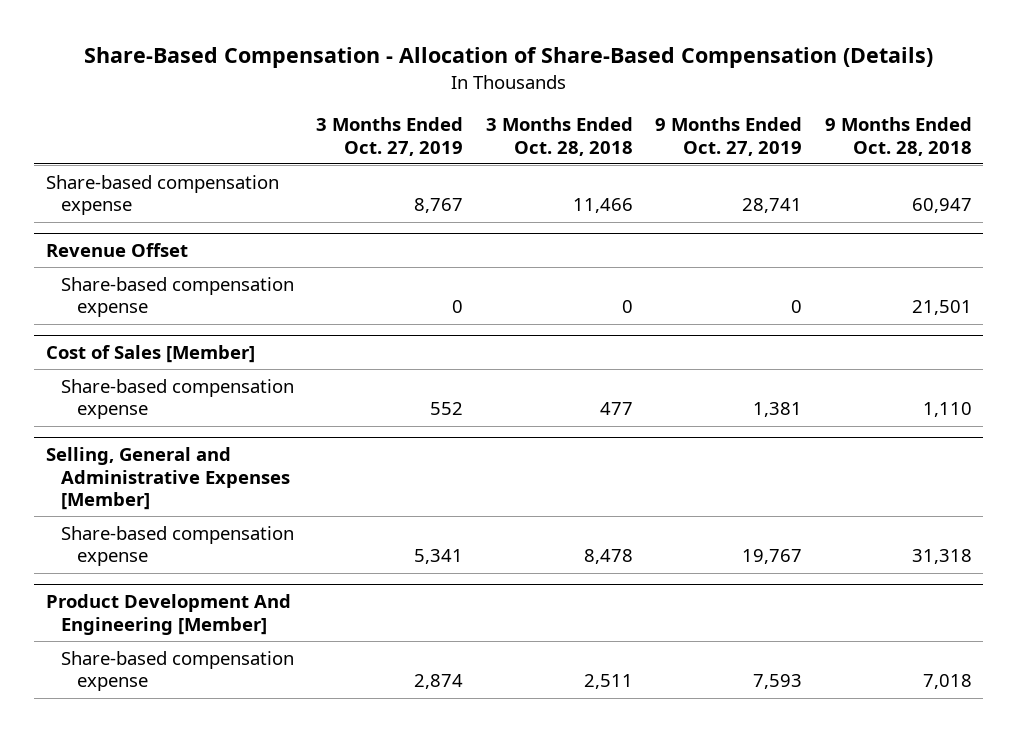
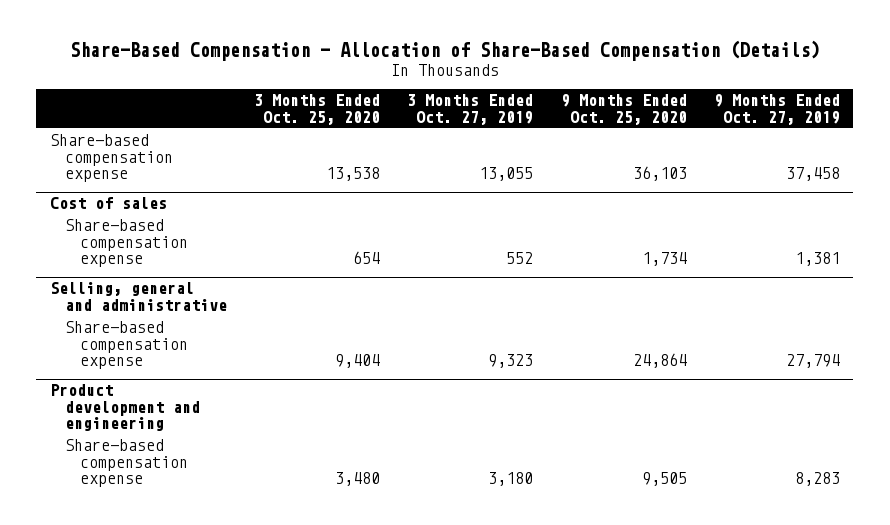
[485,117,633,156] 3 Months Ended Oct. 28, 2018 -> none
[824,117,972,156] 9 Months Ended Oct. 28, 2018 -> none
none -> [254,94,381,125] 3 Months Ended Oct. 25, 2020
none -> [560,94,687,125] 9 Months Ended Oct. 25, 2020
[45,243,188,258] Revenue Offset -> none
[61,276,295,318] Share-based compensation expense -> none
[414,198,464,214] 8,767 -> [479,167,534,182] 13,055
[742,198,803,214] 28,741 -> [785,167,840,182] 37,458
[45,345,255,364] Cost of Sales [Member] -> [49,197,167,210] Cost of sales
[45,447,291,511] Selling, General and Administrative Expenses [Member] -> [49,282,228,311] Selling, general and administrative
[414,549,464,565] 5,341 -> [488,354,534,369] 9,323
[742,549,803,565] 19,767 -> [785,354,840,369] 27,794
[45,594,291,635] Product Development And Engineering [Member] -> [49,384,201,432] Product development and engineering
[414,674,464,690] 2,874 -> [488,472,534,487] 3,180
[753,674,803,690] 7,593 -> [794,472,840,487] 8,283

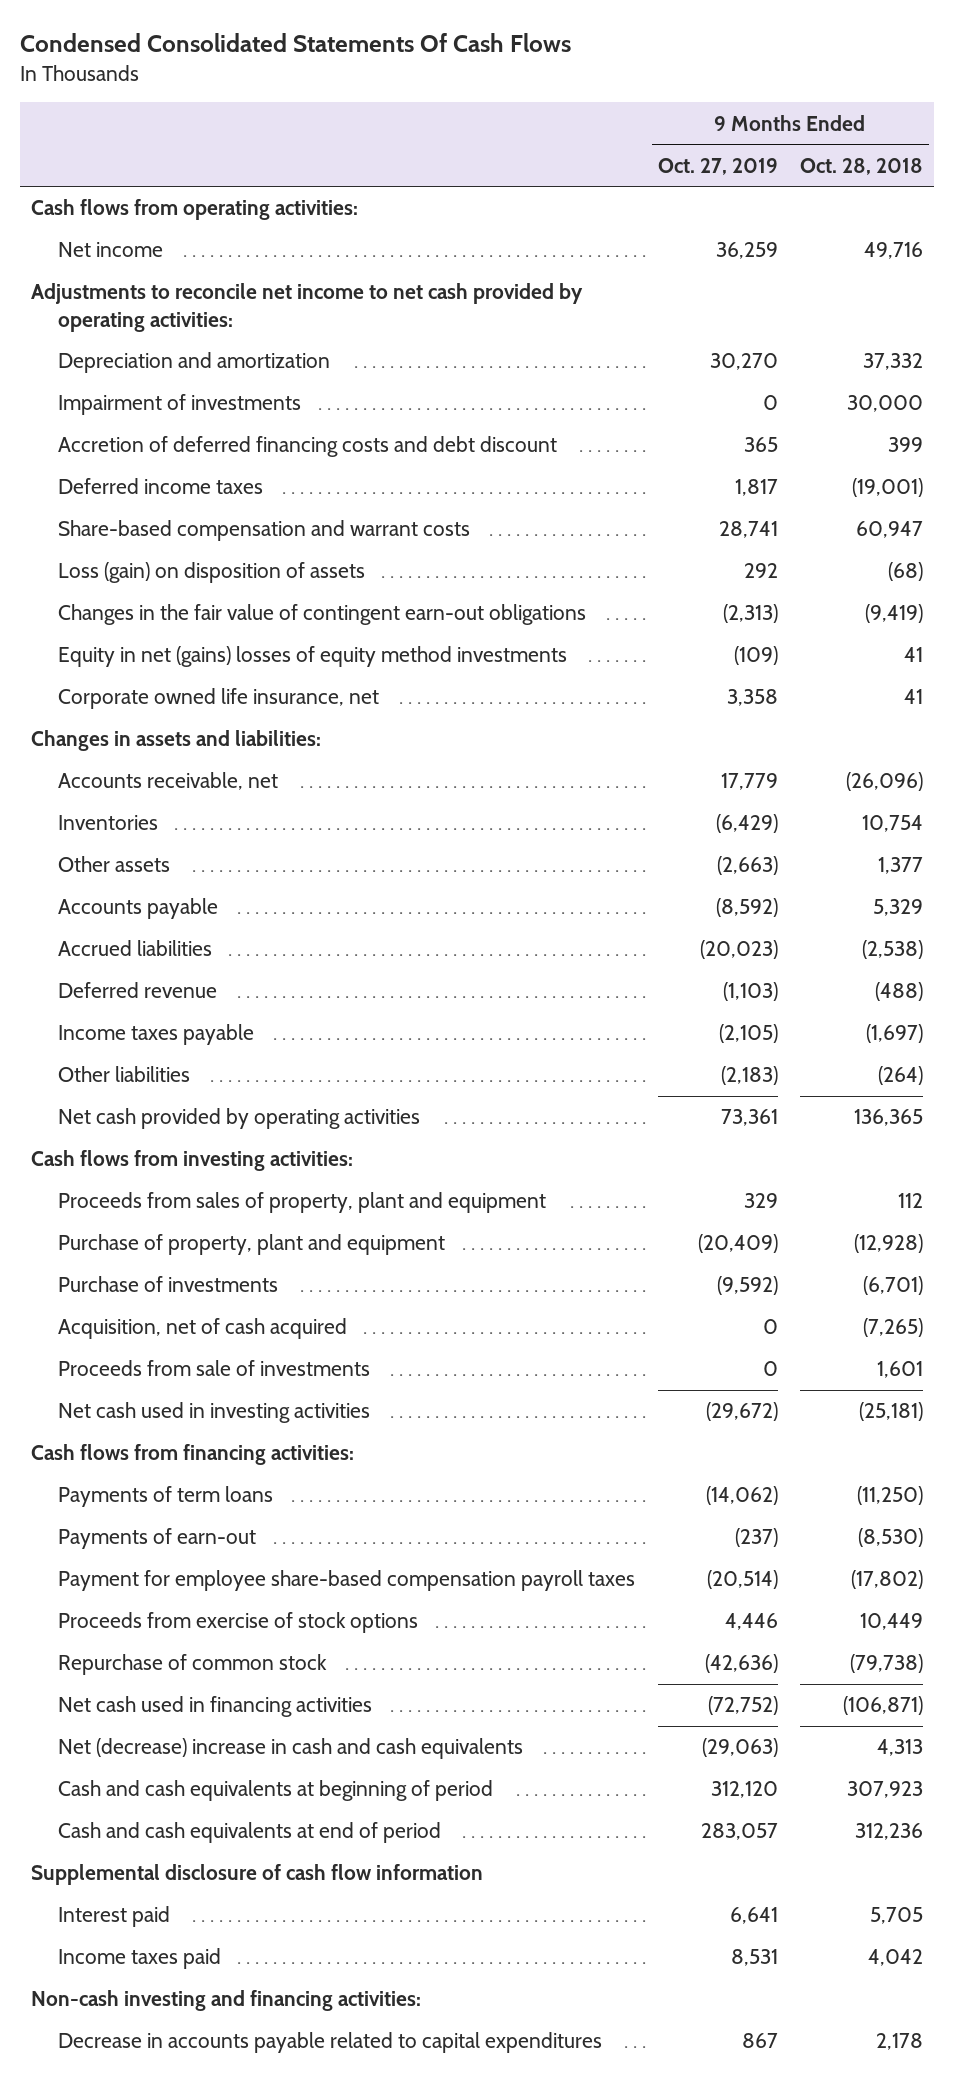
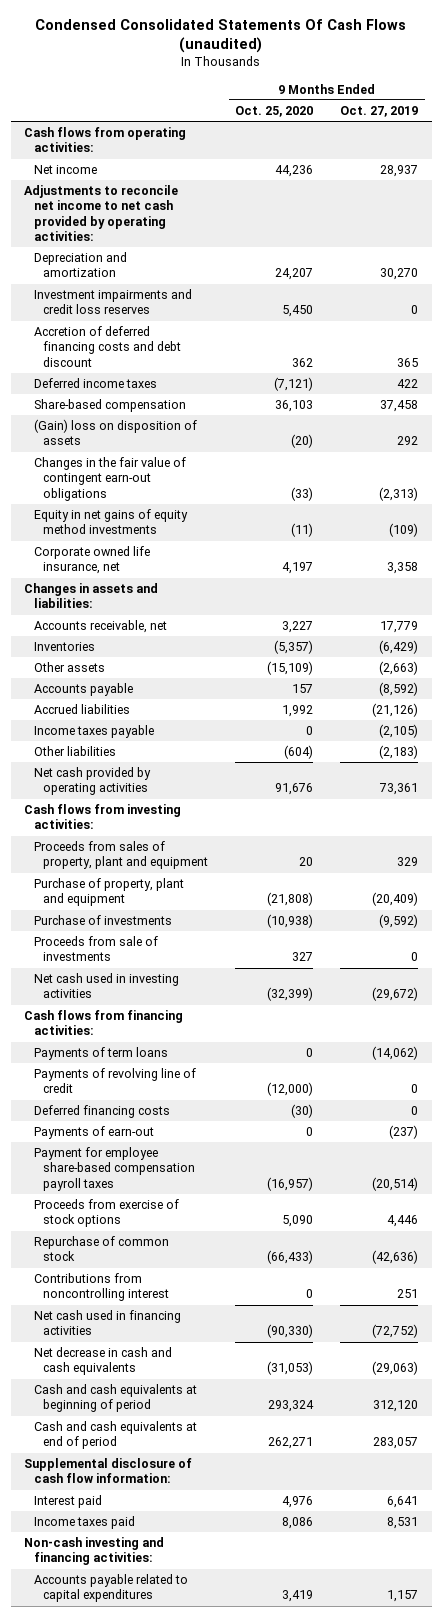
[19,33,571,53] Condensed Consolidated Statements Of Cash Flows -> [35,18,407,54] Condensed Consolidated Statements Of Cash Flows (unaudited)
[800,157,924,175] Oct. 28, 2018 -> none
none -> [235,106,314,118] Oct. 25, 2020
[715,242,778,260] 36,259 -> [380,165,419,178] 28,937
[58,394,302,416] Impairment of investments -> [33,289,192,315] Investment impairments and credit loss reserves
[734,479,778,497] 1,817 -> [397,379,419,389] 422
[58,520,471,542] Share-based compensation and warrant costs -> [33,399,186,413] Share-based compensation
[718,521,778,539] 28,741 -> [380,400,419,413] 37,458
[58,562,366,584] Loss (gain) on disposition of assets -> [33,419,197,446] (Gain) loss on disposition of assets
[58,646,568,668] Equity in net (gains) losses of equity method investments -> [33,509,188,535] Equity in net gains of equity method investments
[58,982,218,999] Deferred revenue -> none
[699,940,778,960] (20,023) -> [372,703,419,718] (21,126)
[58,1318,348,1340] Acquisition, net of cash acquired -> none
none -> [33,1068,196,1094] Payments of revolving line of credit
none -> [33,1105,170,1119] Deferred financing costs
none -> [33,1273,170,1302] Contributions from noncontrolling interest
[58,1738,524,1760] Net (decrease) increase in cash and cash equivalents -> [33,1347,172,1376] Net decrease in cash and cash equivalents
[30,1864,483,1886] Supplemental disclosure of cash flow information -> [24,1458,193,1484] Supplemental disclosure of cash flow information:
[58,2032,603,2054] Decrease in accounts payable related to capital expenditures -> [33,1574,188,1603] Accounts payable related to capital expenditures
[741,2033,778,2049] 867 -> [387,1590,419,1603] 1,157

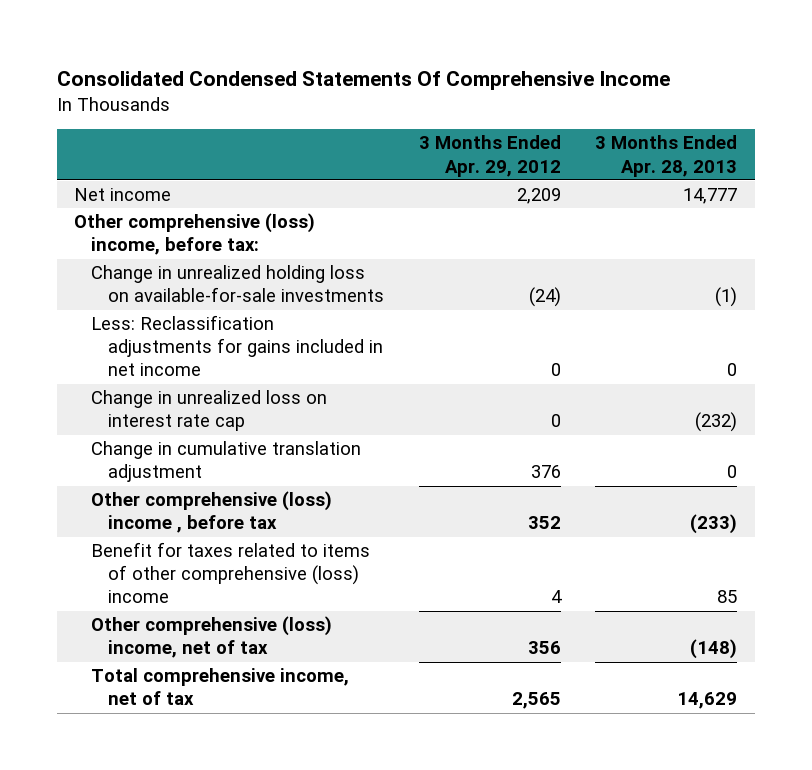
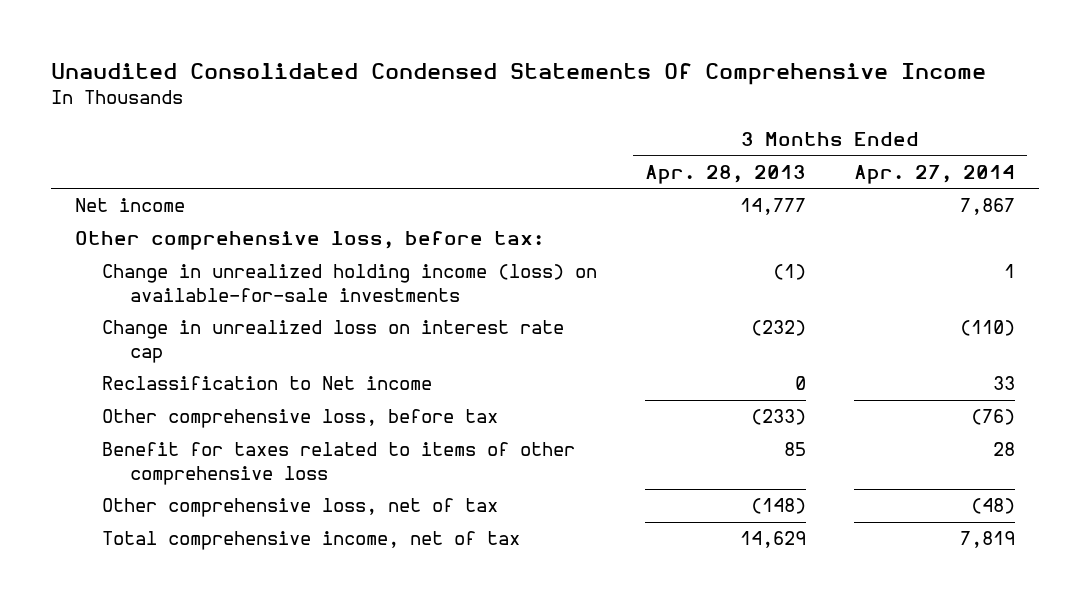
[57,70,671,90] Consolidated Condensed Statements Of Comprehensive Income -> [50,63,986,86] Unaudited Consolidated Condensed Statements Of Comprehensive Income
[418,135,561,177] 3 Months Ended Apr. 29, 2012 -> none
none -> [853,164,1015,184] Apr. 27, 2014
[91,315,384,377] Less: Reclassification adjustments for gains included in net income -> none
[74,213,316,256] Other comprehensive (loss) income, before tax: -> [74,231,544,251] Other comprehensive loss, before tax:
[91,265,385,303] Change in unrealized holding loss on available-for-sale investments -> [102,264,598,302] Change in unrealized holding income (loss) on available-for-sale investments
[91,441,362,483] Change in cumulative translation adjustment -> none
none -> [102,376,433,391] Reclassification to Net income
[91,491,333,534] Other comprehensive (loss) income , before tax -> [102,409,499,429] Other comprehensive loss, before tax
[91,542,371,604] Benefit for taxes related to items of other comprehensive (loss) income -> [102,442,576,485] Benefit for taxes related to items of other comprehensive loss
[91,616,333,659] Other comprehensive (loss) income, net of tax -> [102,498,499,518] Other comprehensive loss, net of tax

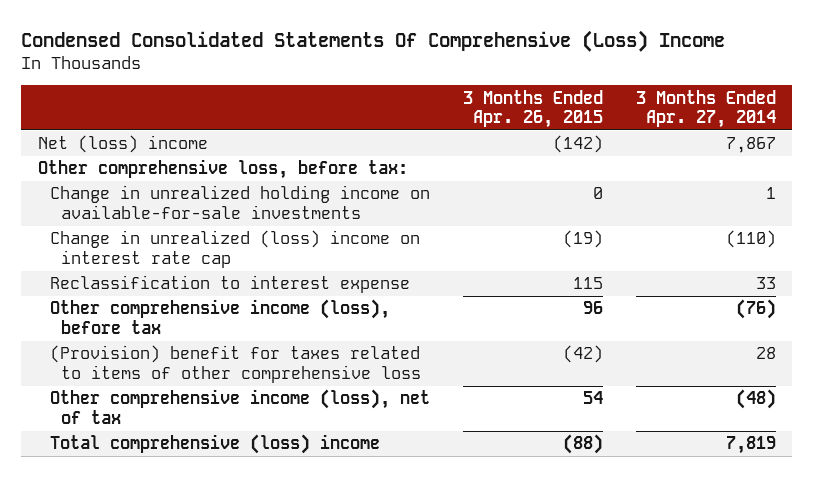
[50,63,986,86] Unaudited Consolidated Condensed Statements Of Comprehensive Income -> [21,29,726,52] Condensed Consolidated Statements Of Comprehensive (Loss) Income
[644,164,806,184] Apr. 28, 2013 -> none
none -> [462,89,603,128] 3 Months Ended Apr. 26, 2015
[74,198,185,213] Net income -> [37,135,208,154] Net (loss) income
[102,264,598,302] Change in unrealized holding income (loss) on available-for-sale investments -> [49,185,430,219] Change in unrealized holding income on available-for-sale investments
[102,320,565,363] Change in unrealized loss on interest rate cap -> [49,230,420,268] Change in unrealized (loss) income on interest rate cap
[102,376,433,391] Reclassification to Net income -> [49,275,410,294] Reclassification to interest expense
[102,409,499,429] Other comprehensive loss, before tax -> [49,299,390,334] Other comprehensive income (loss), before tax
[102,442,576,485] Benefit for taxes related to items of other comprehensive loss -> [49,345,422,383] (Provision) benefit for taxes related to items of other comprehensive loss
[102,498,499,518] Other comprehensive loss, net of tax -> [49,389,430,424] Other comprehensive income (loss), net of tax
[102,531,521,551] Total comprehensive income, net of tax -> [49,434,380,455] Total comprehensive (loss) income

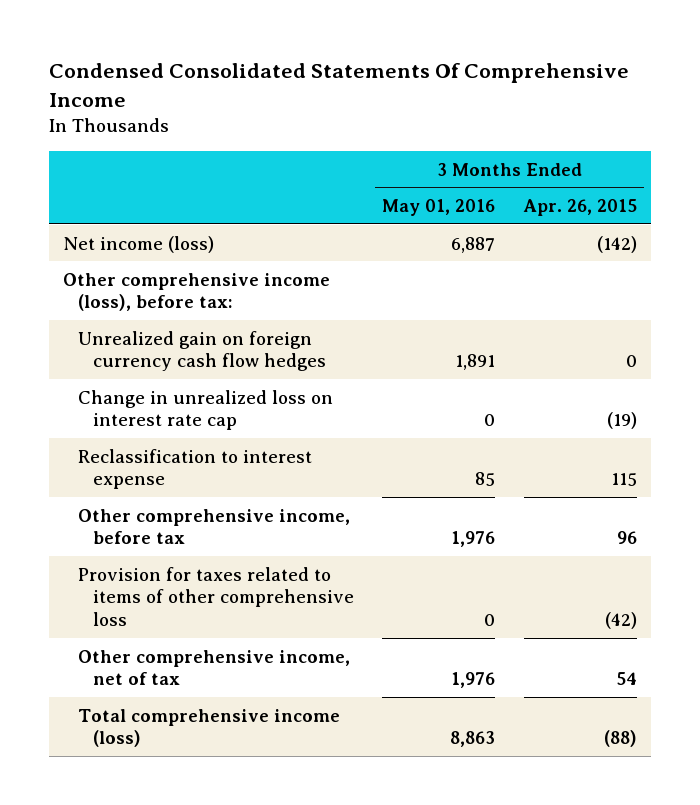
[21,29,726,52] Condensed Consolidated Statements Of Comprehensive (Loss) Income -> [49,63,630,108] Condensed Consolidated Statements Of Comprehensive Income
[635,89,776,128] 3 Months Ended Apr. 27, 2014 -> none
none -> [382,199,496,217] May 01, 2016
[49,185,430,219] Change in unrealized holding income on available-for-sale investments -> none
[37,135,208,154] Net (loss) income -> [63,235,215,253] Net income (loss)
[37,159,408,180] Other comprehensive loss, before tax: -> [63,272,331,312] Other comprehensive income (loss), before tax:
none -> [78,330,326,372] Unrealized gain on foreign currency cash flow hedges
[49,230,420,268] Change in unrealized (loss) income on interest rate cap -> [78,389,334,431] Change in unrealized loss on interest rate cap
[49,299,390,334] Other comprehensive income (loss), before tax -> [78,508,351,545] Other comprehensive income, before tax
[49,345,422,383] (Provision) benefit for taxes related to items of other comprehensive loss -> [78,566,354,627] Provision for taxes related to items of other comprehensive loss
[49,389,430,424] Other comprehensive income (loss), net of tax -> [78,649,351,686] Other comprehensive income, net of tax
[49,434,380,455] Total comprehensive (loss) income -> [78,708,341,748] Total comprehensive income (loss)

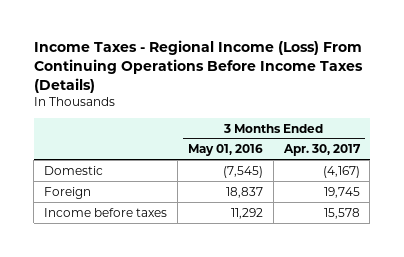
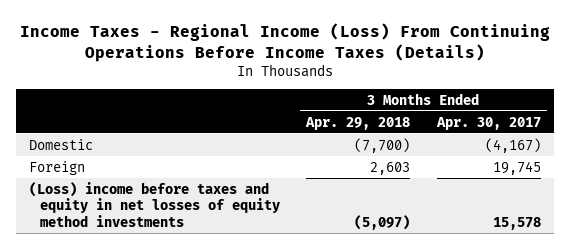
[187,144,263,157] May 01, 2016 -> none
none -> [305,116,411,130] Apr. 29, 2018
[44,207,168,217] Income before taxes -> [28,181,281,228] (Loss) income before taxes and equity in net losses of equity method investments

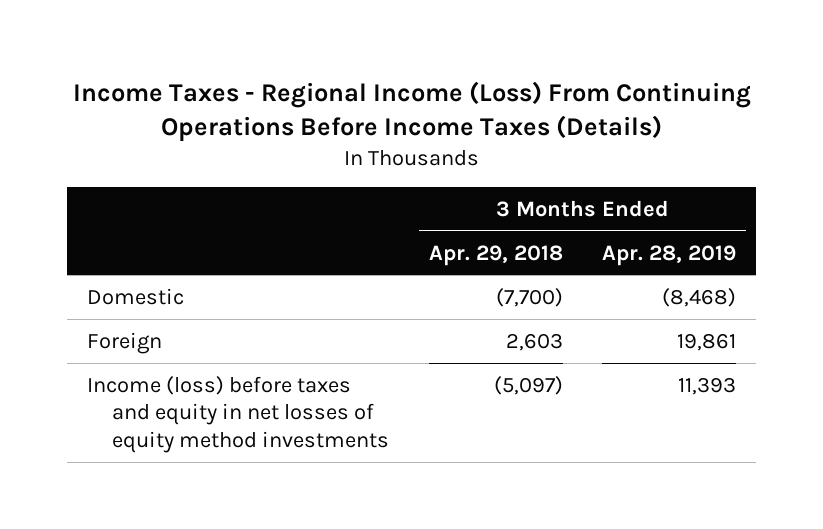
[435,116,541,130] Apr. 30, 2017 -> none
none -> [602,244,737,266] Apr. 28, 2019
[28,181,281,228] (Loss) income before taxes and equity in net losses of equity method investments -> [86,375,389,453] Income (loss) before taxes and equity in net losses of equity method investments

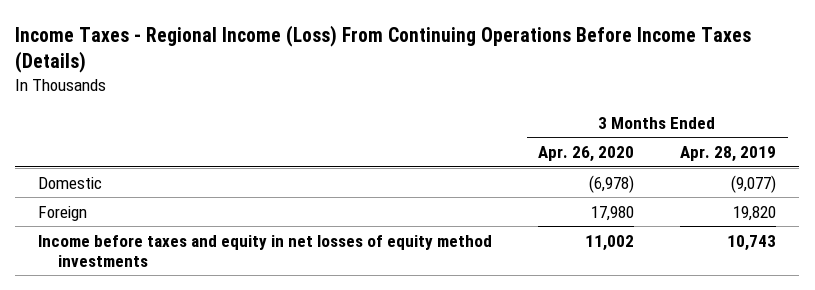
[428,244,563,266] Apr. 29, 2018 -> none
none -> [538,146,635,163] Apr. 26, 2020
[662,287,737,307] (8,468) -> [731,174,777,193] (9,077)
[677,332,737,351] 19,861 -> [733,205,777,221] 19,820
[86,375,389,453] Income (loss) before taxes and equity in net losses of equity method investments -> [38,234,493,268] Income before taxes and equity in net losses of equity method investments
[678,376,737,395] 11,393 -> [727,234,777,251] 10,743

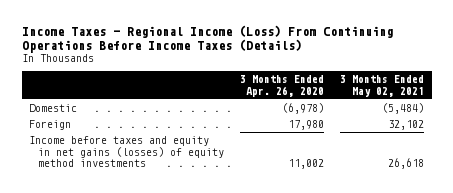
[680,146,777,163] Apr. 28, 2019 -> none
none -> [339,75,424,98] 3 Months Ended May 02, 2021
[38,234,493,268] Income before taxes and equity in net losses of equity method investments -> [29,136,225,168] Income before taxes and equity in net gains (losses) of equity method investments

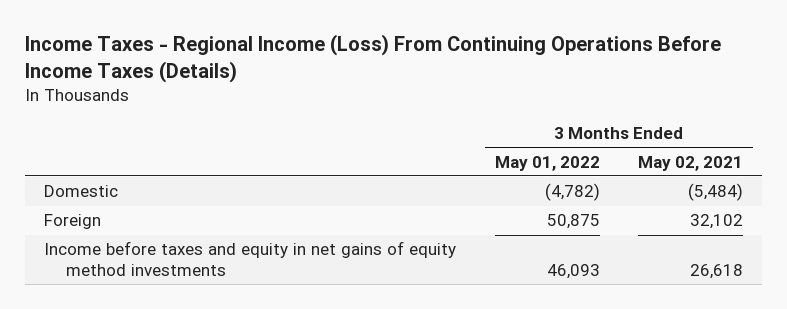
[239,75,324,98] 3 Months Ended Apr. 26, 2020 -> none
none -> [494,155,600,171] May 01, 2022
[29,136,225,168] Income before taxes and equity in net gains (losses) of equity method investments -> [43,241,456,276] Income before taxes and equity in net gains of equity method investments

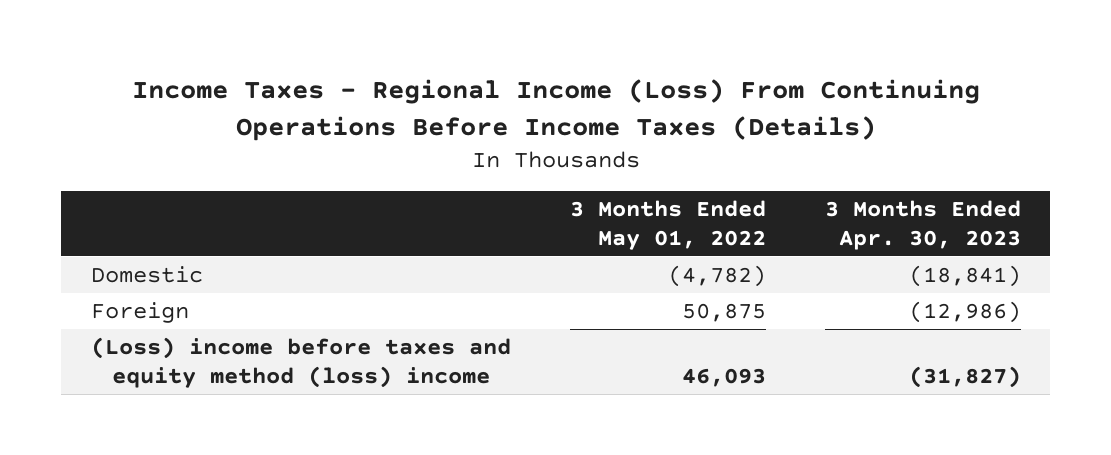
[638,155,744,171] May 02, 2021 -> none
none -> [824,199,1021,250] 3 Months Ended Apr. 30, 2023
[43,241,456,276] Income before taxes and equity in net gains of equity method investments -> [90,337,511,389] (Loss) income before taxes and equity method (loss) income

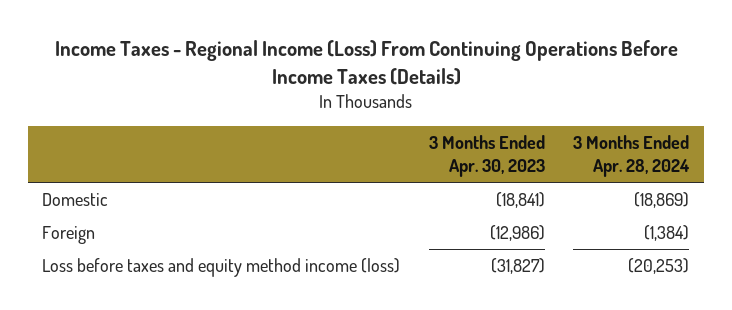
[569,199,766,250] 3 Months Ended May 01, 2022 -> none
none -> [573,135,691,178] 3 Months Ended Apr. 28, 2024
[90,337,511,389] (Loss) income before taxes and equity method (loss) income -> [42,258,401,278] Loss before taxes and equity method income (loss)

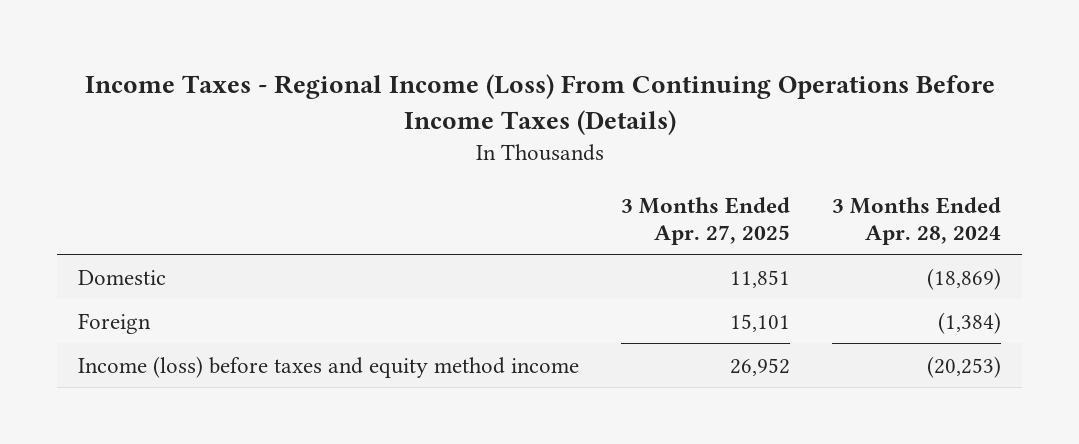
[428,135,545,178] 3 Months Ended Apr. 30, 2023 -> none
none -> [621,196,791,245] 3 Months Ended Apr. 27, 2025
[42,258,401,278] Loss before taxes and equity method income (loss) -> [78,355,580,378] Income (loss) before taxes and equity method income

